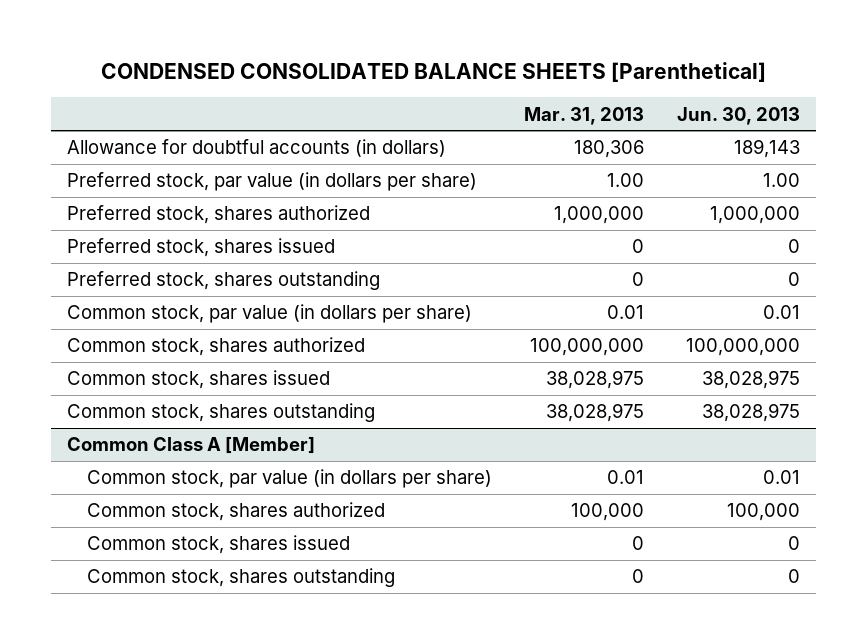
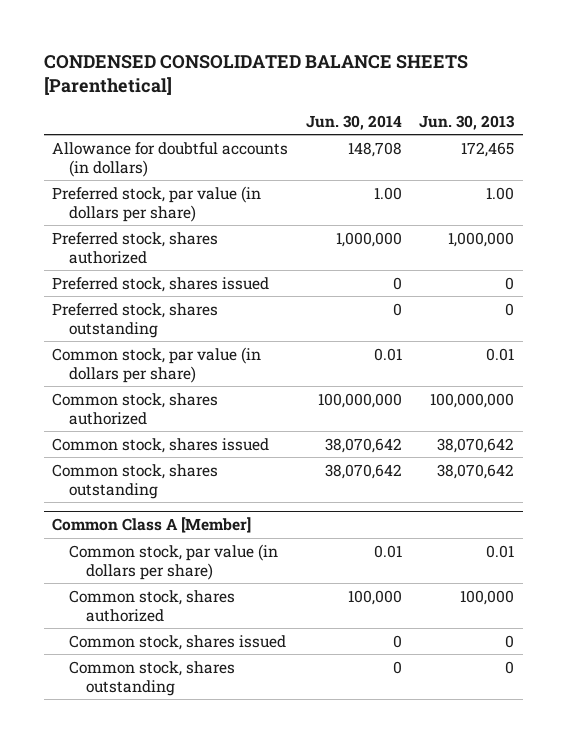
[524,106,645,125] Mar. 31, 2013 -> none
none -> [305,114,402,130] Jun. 30, 2014
[734,139,801,159] 189,143 -> [461,141,515,157] 172,465
[702,370,801,390] 38,028,975 -> [437,437,515,453] 38,070,642
[702,403,801,423] 38,028,975 -> [437,463,515,479] 38,070,642

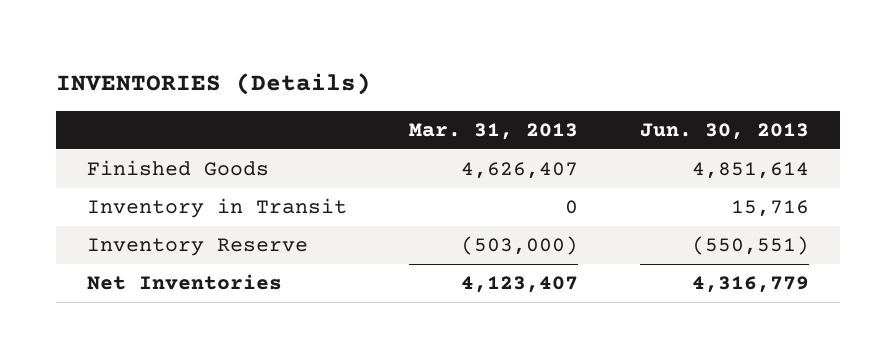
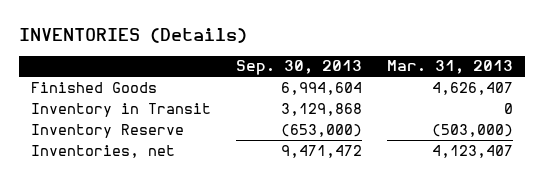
[639,123,809,141] Jun. 30, 2013 -> none
none -> [236,60,363,76] Sep. 30, 2013
[87,274,283,291] Net Inventories -> [31,144,176,158] Inventories, net

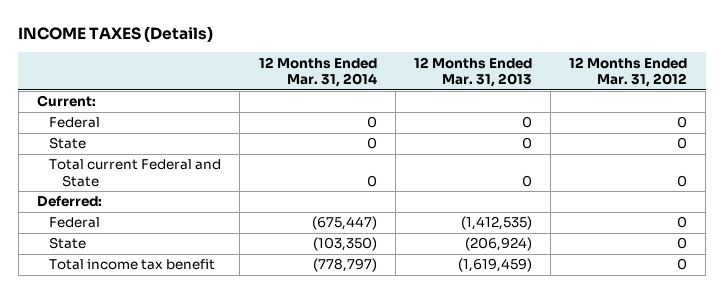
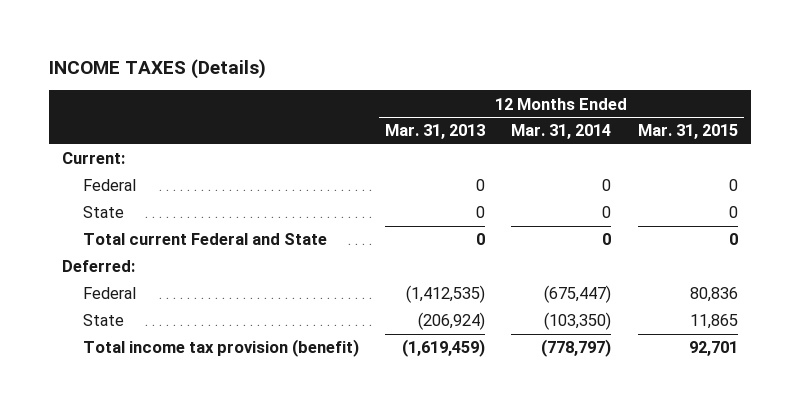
[569,56,688,88] 12 Months Ended Mar. 31, 2012 -> none
none -> [637,124,738,140] Mar. 31, 2015
[49,259,216,271] Total income tax benefit -> [82,339,359,358] Total income tax provision (benefit)

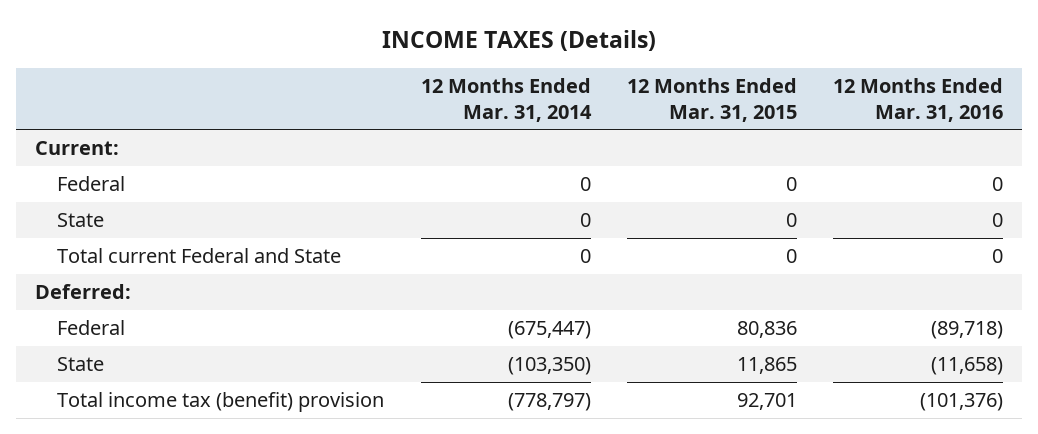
[385,124,486,140] Mar. 31, 2013 -> none
none -> [833,77,1004,122] 12 Months Ended Mar. 31, 2016
[82,339,359,358] Total income tax provision (benefit) -> [57,392,385,413] Total income tax (benefit) provision

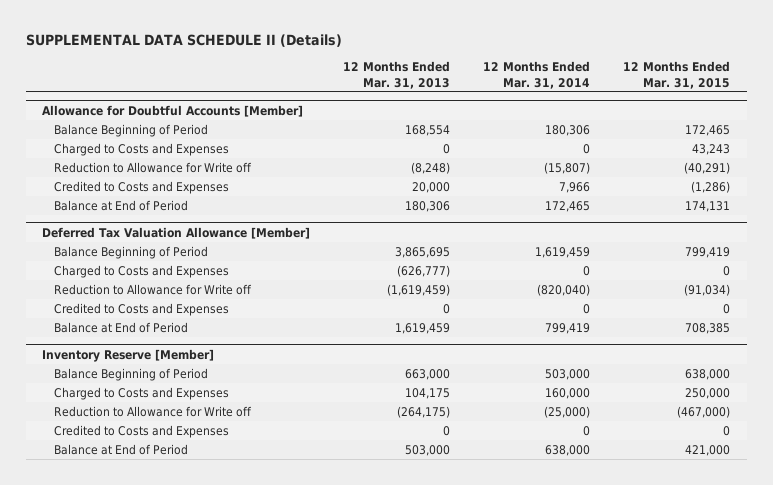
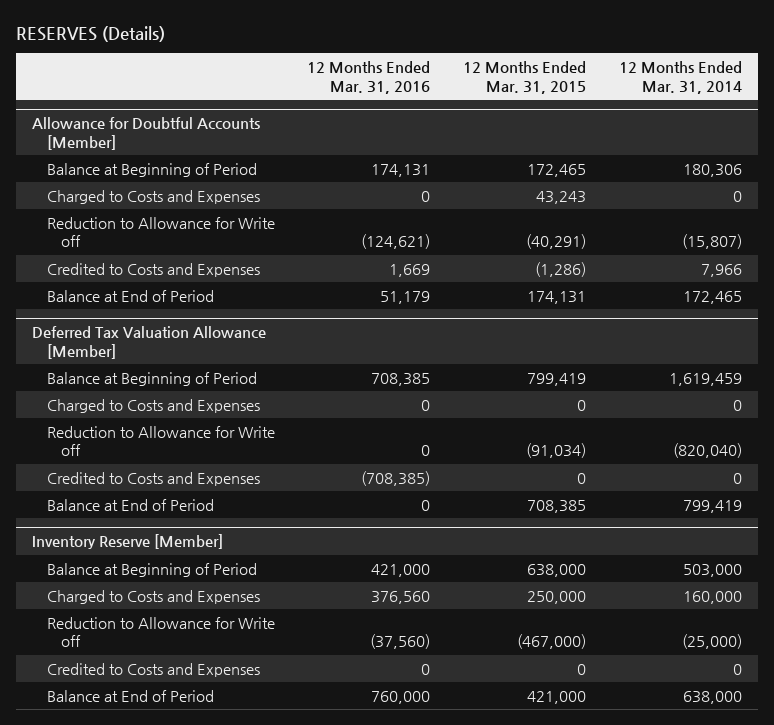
[26,33,343,47] SUPPLEMENTAL DATA SCHEDULE II (Details) -> [15,25,165,42] RESERVES (Details)
[343,61,451,89] 12 Months Ended Mar. 31, 2013 -> none
none -> [307,61,431,94] 12 Months Ended Mar. 31, 2016
[54,124,209,138] Balance Beginning of Period -> [46,162,257,177] Balance at Beginning of Period
[54,246,209,260] Balance Beginning of Period -> [46,371,257,386] Balance at Beginning of Period
[54,368,209,382] Balance Beginning of Period -> [46,562,257,577] Balance at Beginning of Period

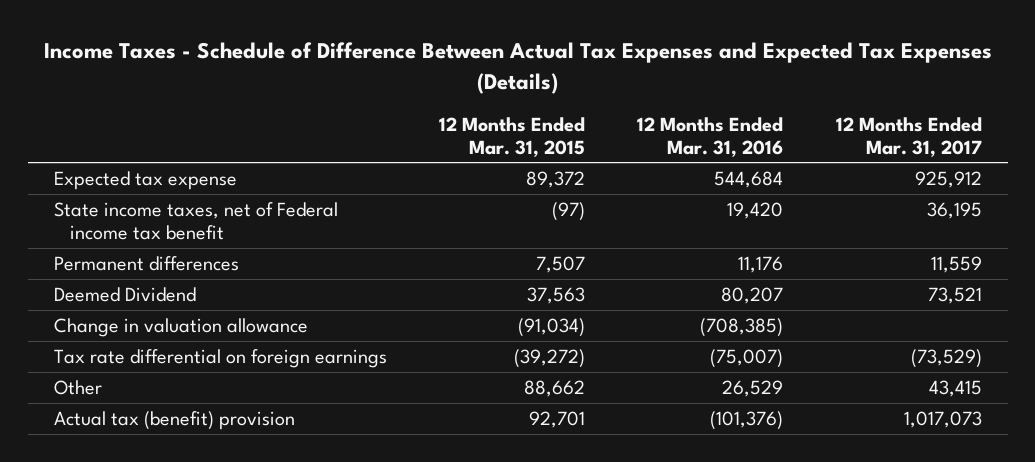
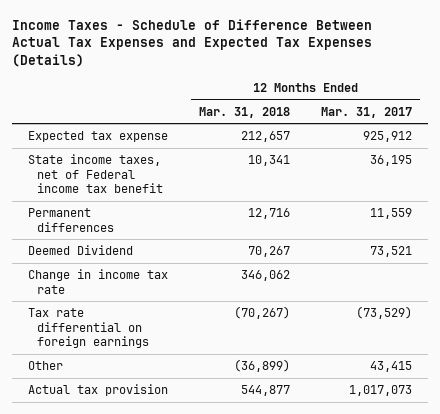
[439,116,586,157] 12 Months Ended Mar. 31, 2015 -> none
[637,116,784,157] 12 Months Ended Mar. 31, 2016 -> none
none -> [198,106,290,118] Mar. 31, 2018
[53,317,308,337] Change in valuation allowance -> [27,268,168,294] Change in income tax rate
[53,410,295,430] Actual tax (benefit) provision -> [27,383,168,396] Actual tax provision

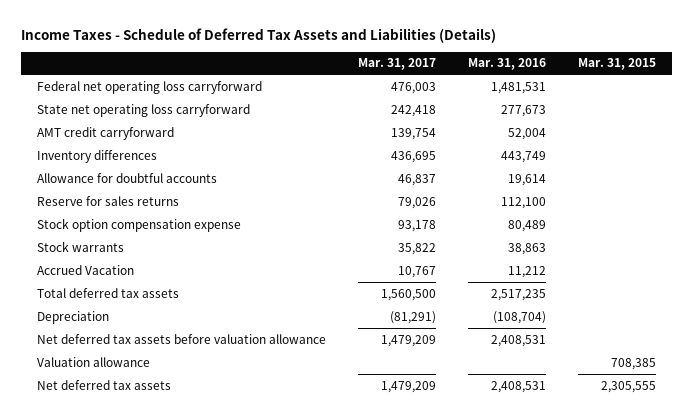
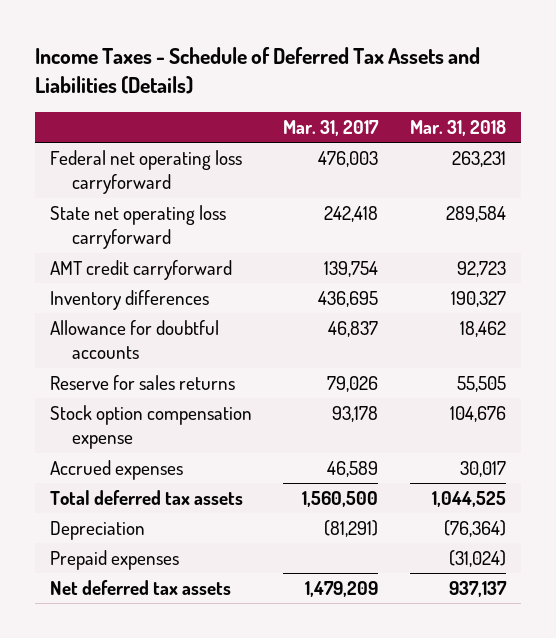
[467,58,546,71] Mar. 31, 2016 -> none
[577,58,656,71] Mar. 31, 2015 -> none
none -> [409,119,506,136] Mar. 31, 2018
[37,240,125,252] Stock warrants -> none
[37,264,135,275] Accrued Vacation -> none
none -> [50,460,184,481] Accrued expenses
[37,333,327,344] Net deferred tax assets before valuation allowance -> none
[37,356,151,367] Valuation allowance -> none
none -> [50,550,180,571] Prepaid expenses

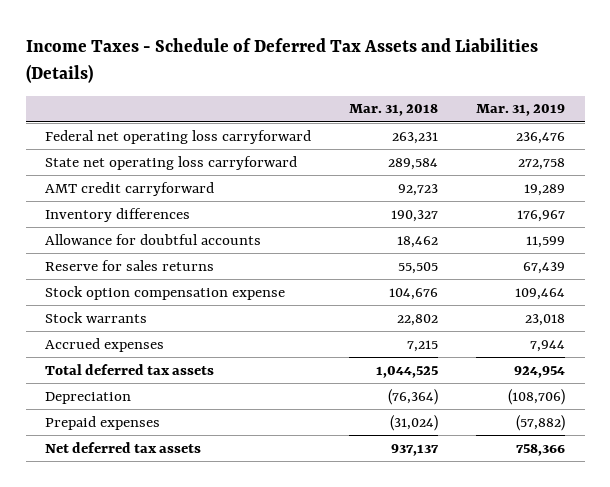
[283,119,380,136] Mar. 31, 2017 -> none
none -> [476,104,566,117] Mar. 31, 2019
none -> [44,311,147,323] Stock warrants
[459,461,506,478] 30,017 -> [407,339,439,352] 7,215

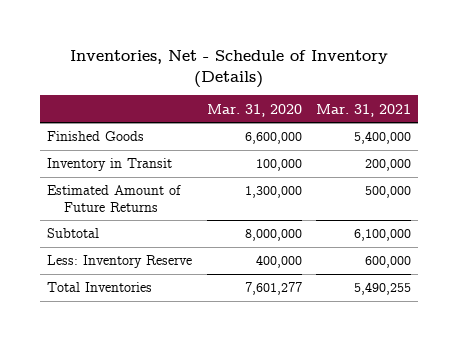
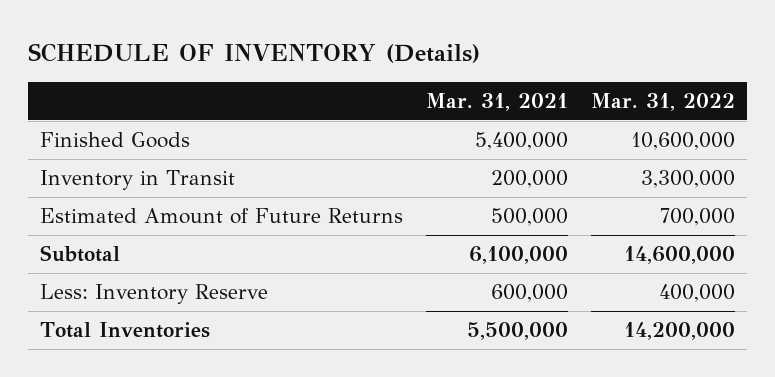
[70,49,389,88] Inventories, Net - Schedule of Inventory (Details) -> [28,42,481,63] SCHEDULE OF INVENTORY (Details)
[206,103,302,117] Mar. 31, 2020 -> none
none -> [591,92,736,111] Mar. 31, 2022
[353,282,411,296] 5,490,255 -> [467,322,569,341] 5,500,000

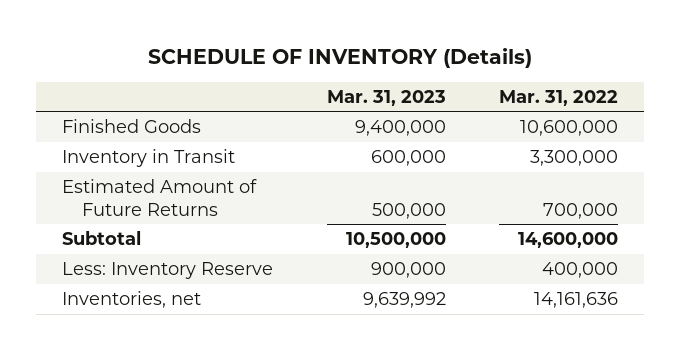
[426,92,569,111] Mar. 31, 2021 -> none
none -> [326,89,446,106] Mar. 31, 2023
[40,322,211,339] Total Inventories -> none
none -> [62,291,202,309] Inventories, net

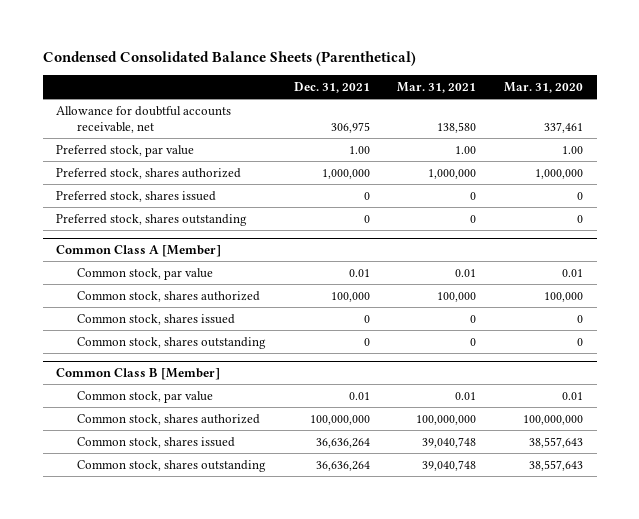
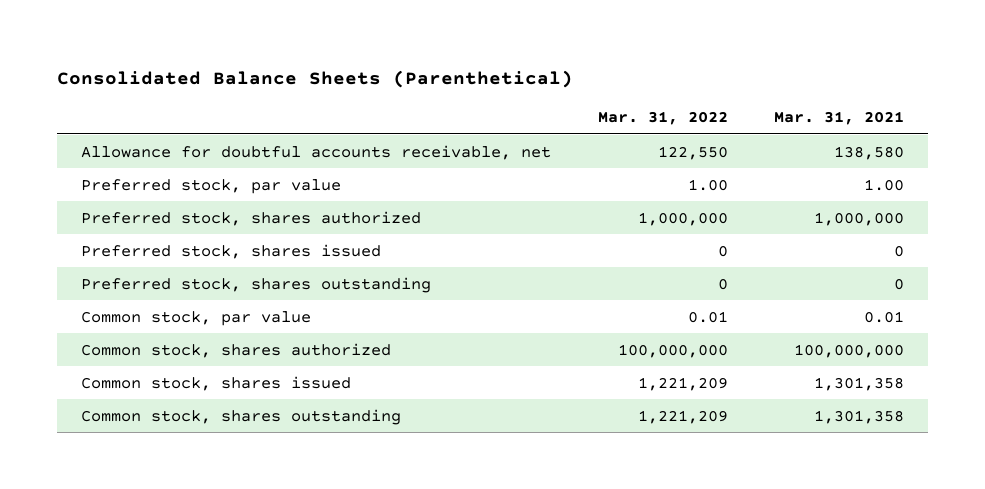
[42,51,416,67] Condensed Consolidated Balance Sheets (Parenthetical) -> [57,69,574,88] Consolidated Balance Sheets (Parenthetical)
[293,81,370,93] Dec. 31, 2021 -> none
[504,81,584,93] Mar. 31, 2020 -> none
none -> [597,111,728,126] Mar. 31, 2022
[56,244,222,257] Common Class A [Member] -> none
[76,290,260,302] Common stock, shares authorized -> none
[76,313,235,325] Common stock, shares issued -> none
[76,336,266,349] Common stock, shares outstanding -> none
[56,367,221,380] Common Class B [Member] -> none
[76,390,213,403] Common stock, par value -> none
[422,436,477,448] 39,040,748 -> [814,376,905,391] 1,301,358
[422,459,477,471] 39,040,748 -> [814,409,905,424] 1,301,358

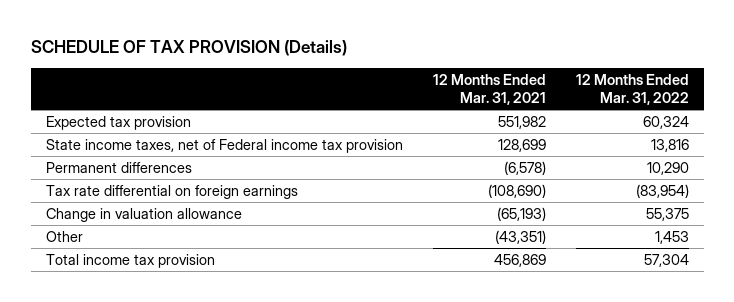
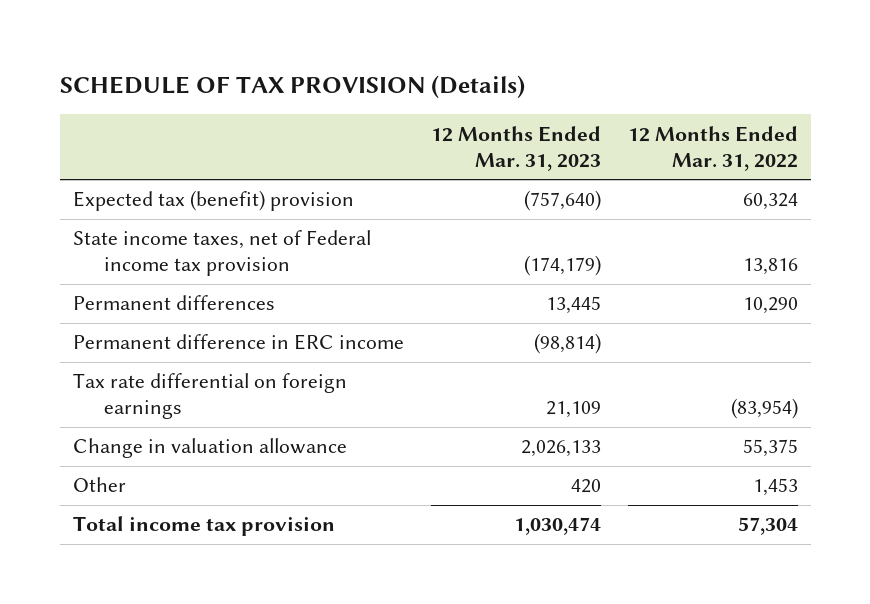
[432,73,546,106] 12 Months Ended Mar. 31, 2021 -> none
none -> [430,125,601,171] 12 Months Ended Mar. 31, 2023
[45,115,191,130] Expected tax provision -> [72,190,354,212] Expected tax (benefit) provision
none -> [72,334,404,351] Permanent difference in ERC income

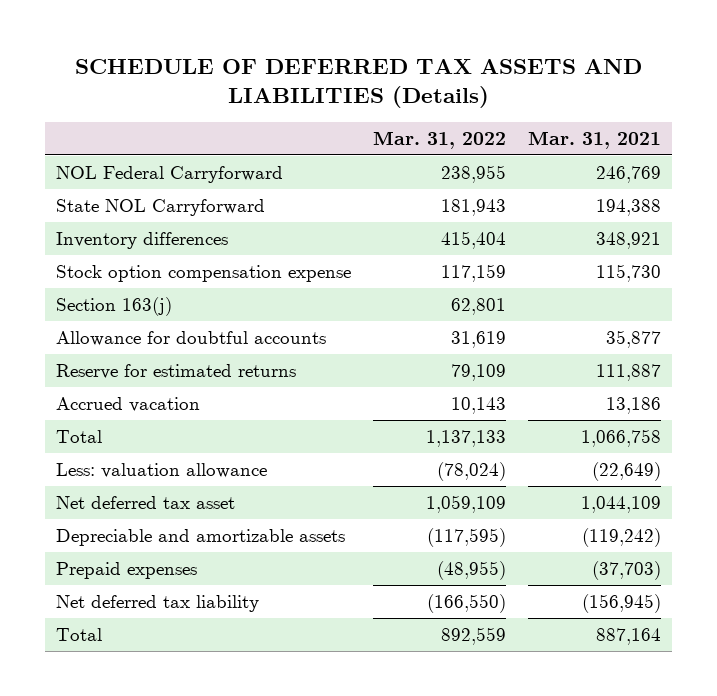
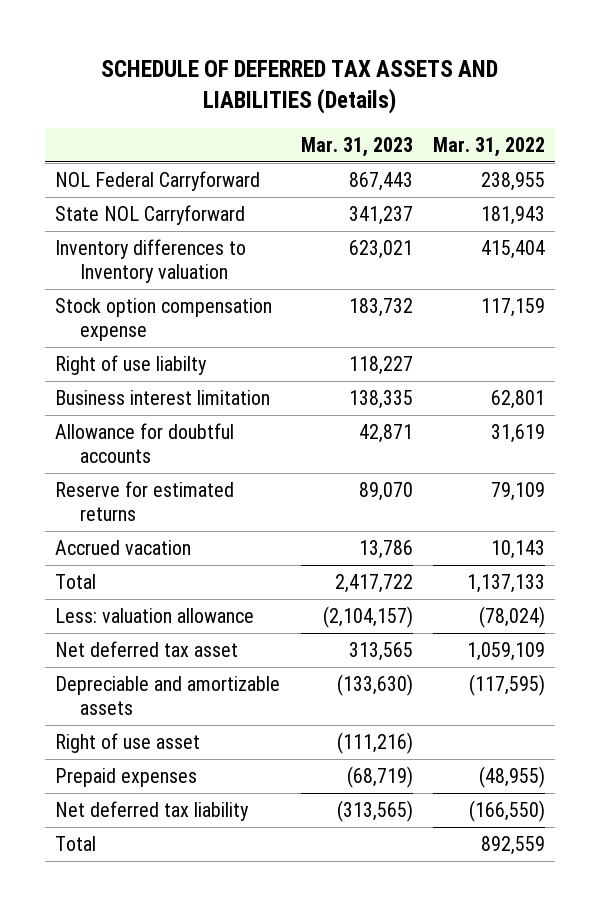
[527,130,661,149] Mar. 31, 2021 -> none
none -> [300,137,413,158] Mar. 31, 2023
[56,231,229,249] Inventory differences -> [55,239,247,283] Inventory differences to Inventory valuation
none -> [55,355,208,376] Right of use liabilty
[56,296,173,316] Section 163(j) -> [55,390,271,406] Business interest limitation
none -> [55,733,201,754] Right of use asset

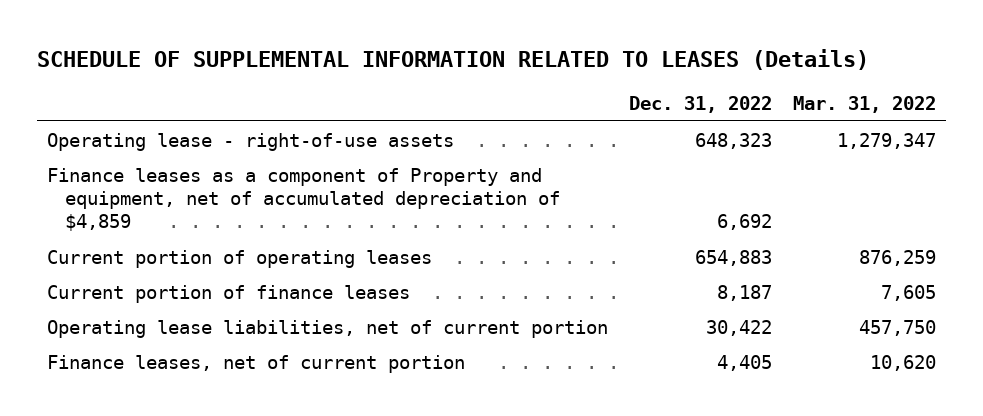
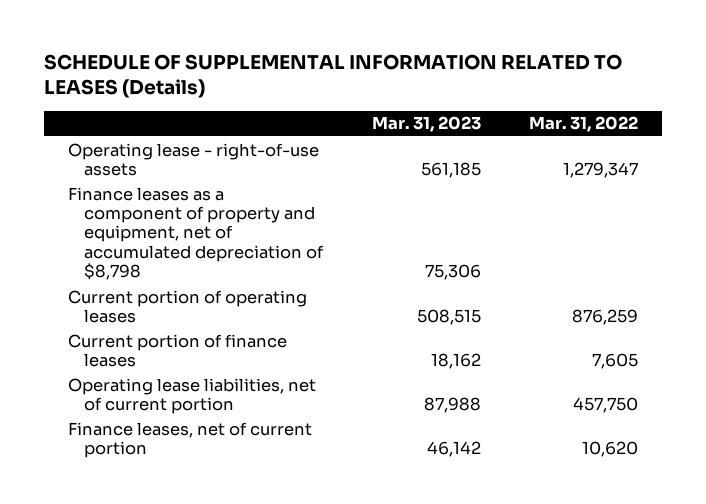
[629,96,773,114] Dec. 31, 2022 -> none
none -> [371,116,481,133] Mar. 31, 2023
[47,167,560,232] Finance leases as a component of Property and equipment, net of accumulated depreciation of $4,859 -> [67,186,325,280] Finance leases as a component of property and equipment, net of accumulated depreciation of $8,798

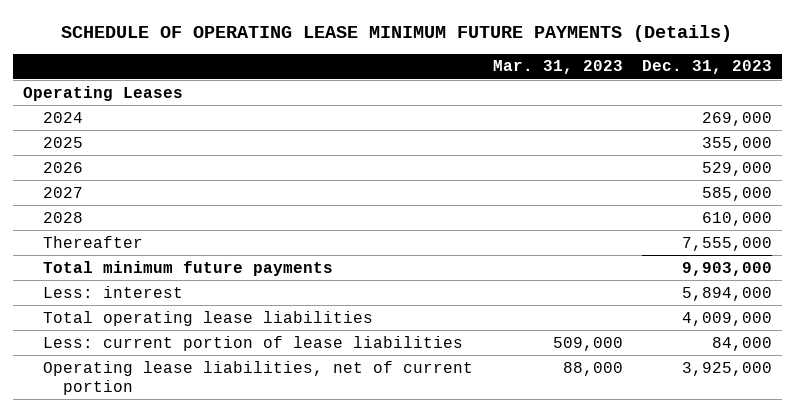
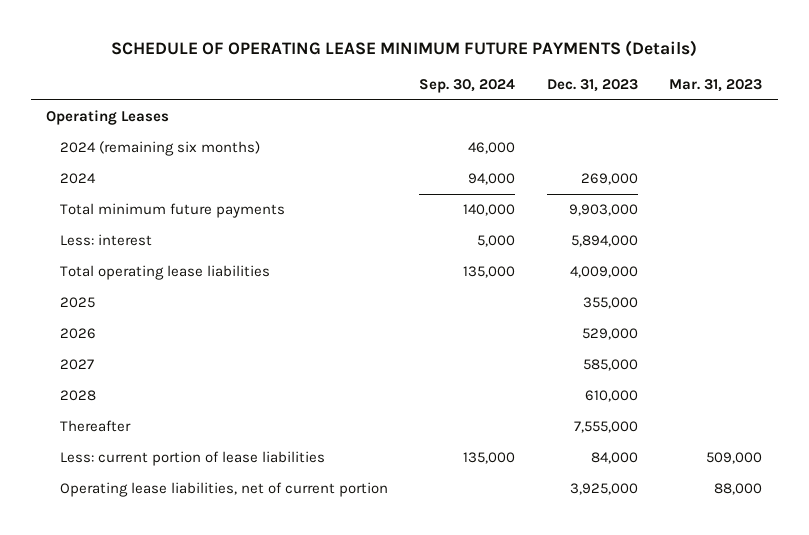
none -> [419,79,516,94] Sep. 30, 2024
none -> [59,141,260,157] 2024 (remaining six months)
[42,260,333,276] Total minimum future payments -> [59,203,285,219] Total minimum future payments
[42,285,183,298] Less: interest -> [59,234,152,247] Less: interest
[42,310,373,326] Total operating lease liabilities -> [59,265,270,281] Total operating lease liabilities

